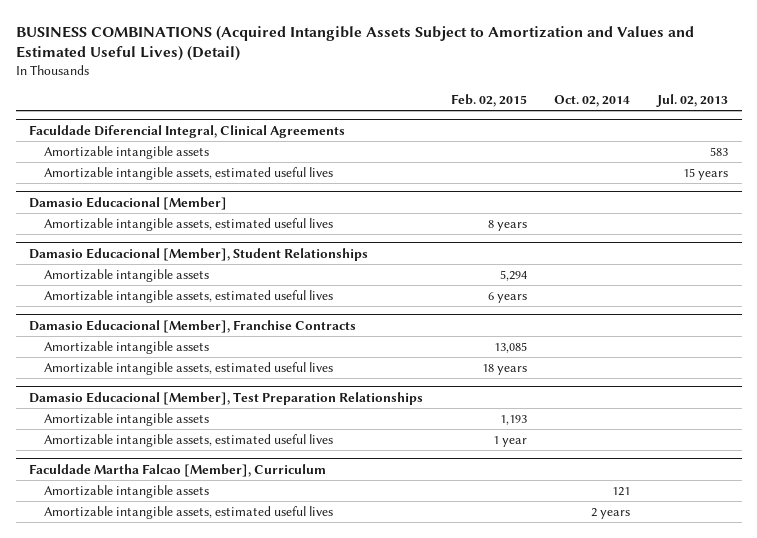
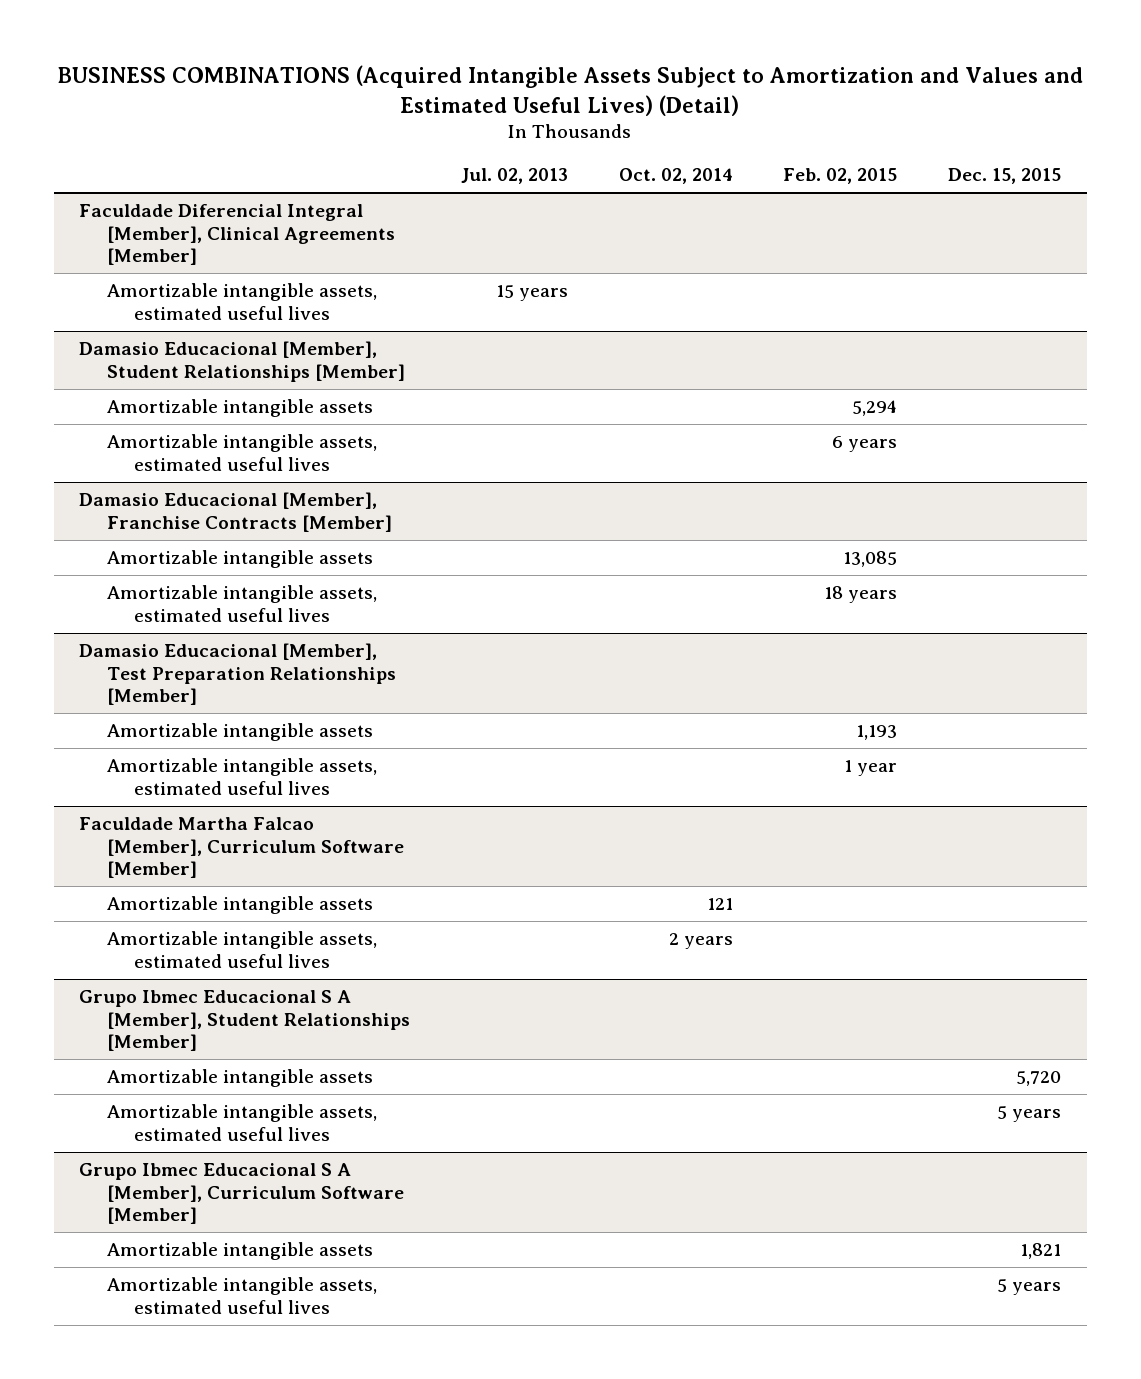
none -> [948,168,1062,185] Dec. 15, 2015
[44,146,210,160] Amortizable intangible assets -> none
[29,124,346,138] Faculdade Diferencial Integral, Clinical Agreements -> [79,204,395,265] Faculdade Diferencial Integral [Member], Clinical Agreements [Member]
[29,196,228,210] Damasio Educacional [Member] -> none
[44,218,334,232] Amortizable intangible assets, estimated useful lives -> none
[29,247,369,261] Damasio Educacional [Member], Student Relationships -> [79,341,405,382] Damasio Educacional [Member], Student Relationships [Member]
[29,319,357,333] Damasio Educacional [Member], Franchise Contracts -> [79,492,392,532] Damasio Educacional [Member], Franchise Contracts [Member]
[29,391,424,405] Damasio Educacional [Member], Test Preparation Relationships -> [79,643,396,705] Damasio Educacional [Member], Test Preparation Relationships [Member]
[29,463,327,477] Faculdade Martha Falcao [Member], Curriculum -> [79,817,404,878] Faculdade Martha Falcao [Member], Curriculum Software [Member]
none -> [79,990,410,1051] Grupo Ibmec Educacional S A [Member], Student Relationships [Member]
none -> [106,1069,373,1088] Amortizable intangible assets
none -> [106,1104,377,1141] Amortizable intangible assets, estimated useful lives
none -> [79,1163,404,1224] Grupo Ibmec Educacional S A [Member], Curriculum Software [Member]
none -> [106,1242,373,1261] Amortizable intangible assets
none -> [106,1277,377,1314] Amortizable intangible assets, estimated useful lives

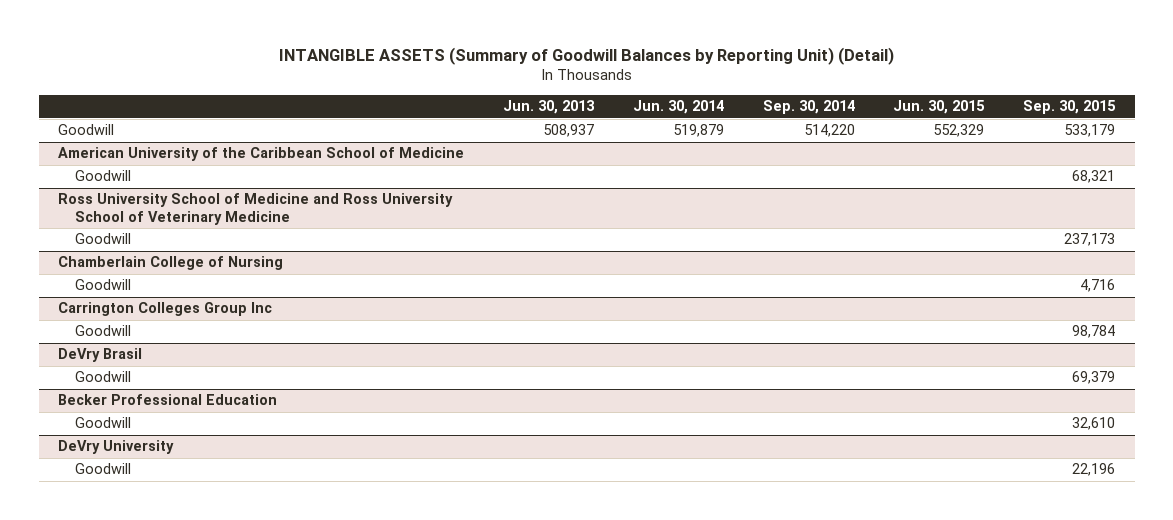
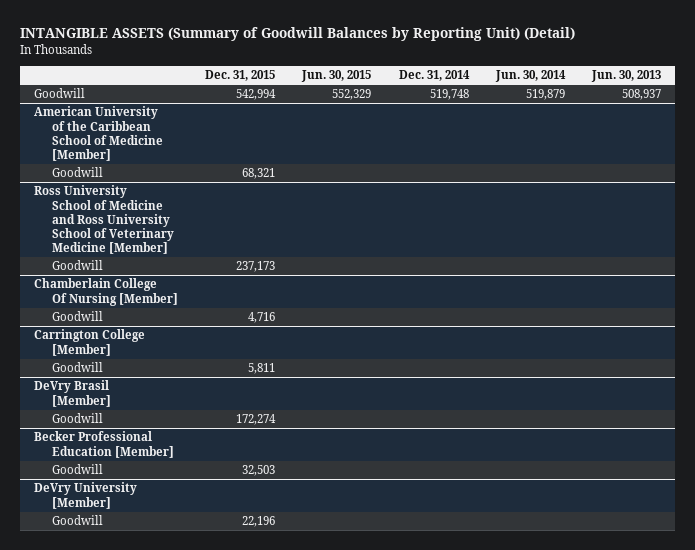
[762,100,855,115] Sep. 30, 2014 -> none
[1023,100,1117,115] Sep. 30, 2015 -> none
none -> [205,70,276,82] Dec. 31, 2015
none -> [398,70,470,82] Dec. 31, 2014
[58,147,465,162] American University of the Caribbean School of Medicine -> [34,106,164,161] American University of the Caribbean School of Medicine [Member]
[58,193,454,225] Ross University School of Medicine and Ross University School of Veterinary Medicine -> [34,185,175,254] Ross University School of Medicine and Ross University School of Veterinary Medicine [Member]
[58,256,284,271] Chamberlain College of Nursing -> [34,278,179,306] Chamberlain College Of Nursing [Member]
[58,302,273,317] Carrington Colleges Group Inc -> [34,329,146,356] Carrington College [Member]
[58,348,143,363] DeVry Brasil -> [34,380,112,407] DeVry Brasil [Member]
[58,394,278,406] Becker Professional Education -> [34,431,175,458] Becker Professional Education [Member]
[58,440,175,455] DeVry University -> [34,482,138,509] DeVry University [Member]

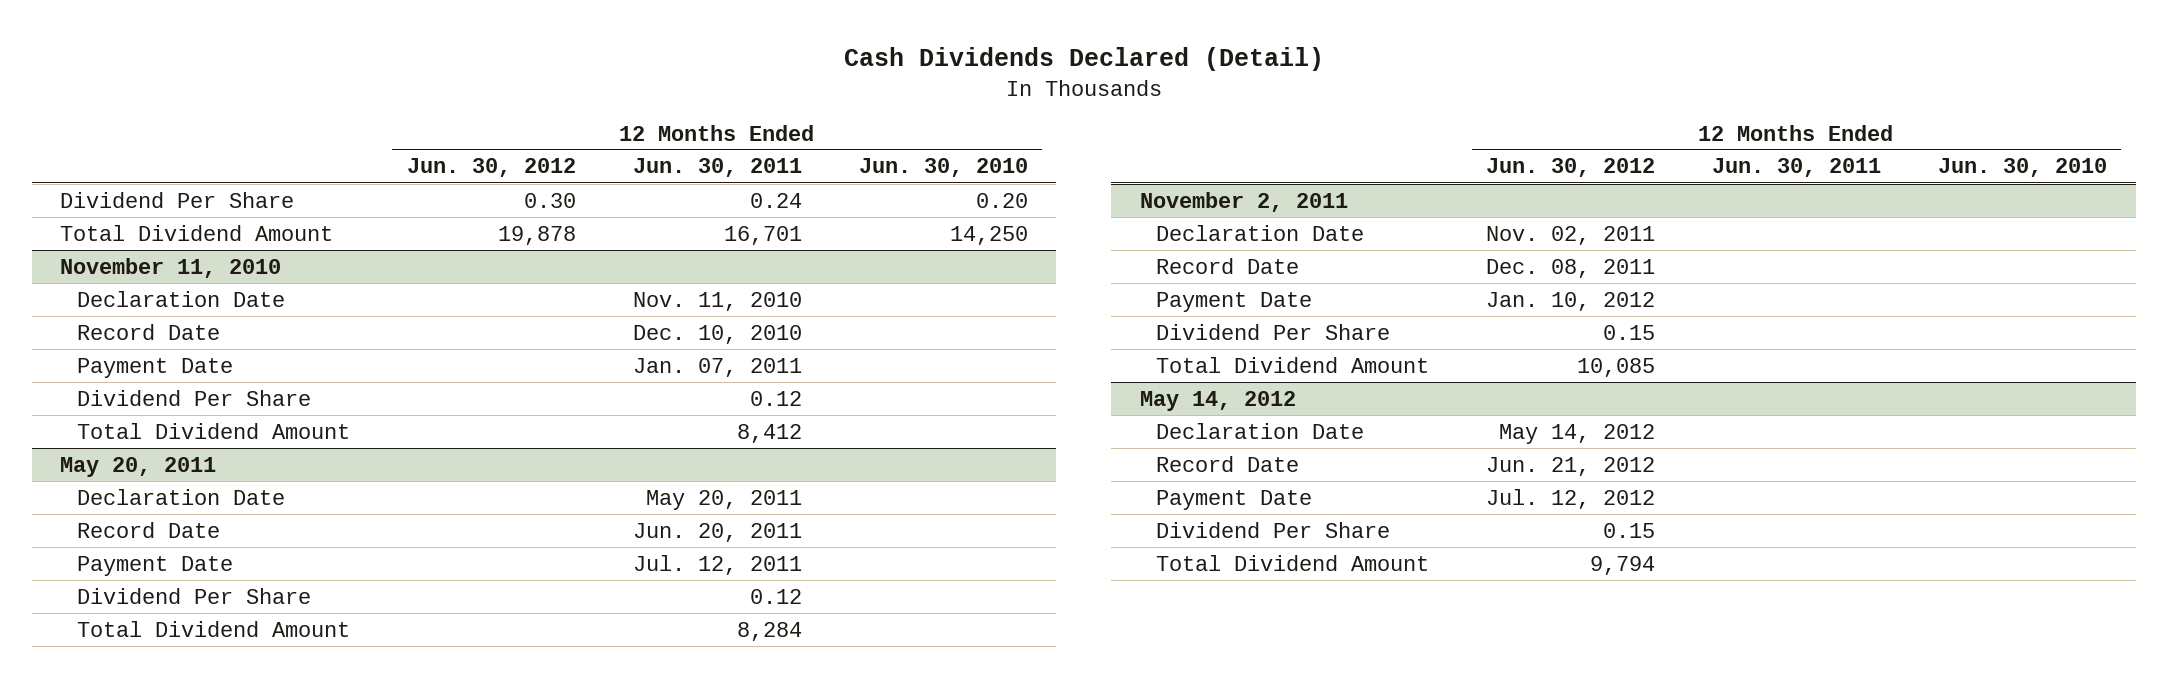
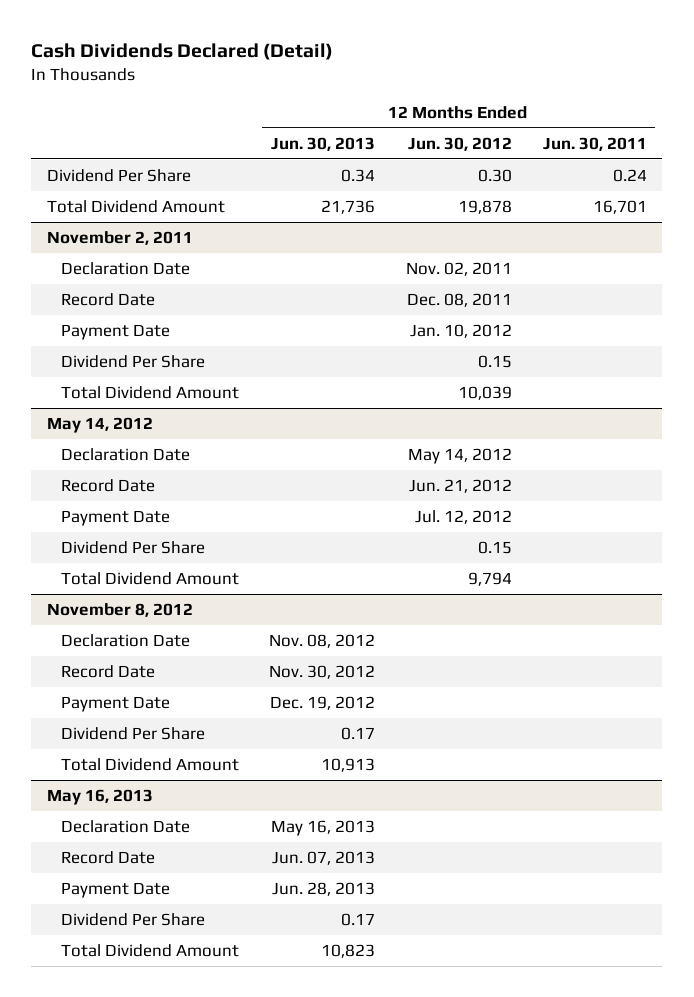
[858,158,1028,178] Jun. 30, 2010 -> none
none -> [271,136,376,151] Jun. 30, 2013
[60,257,282,278] November 11, 2010 -> none
[76,290,285,307] Declaration Date -> none
[76,323,220,340] Record Date -> none
[76,357,233,378] Payment Date -> none
[76,389,311,406] Dividend Per Share -> none
[76,422,350,439] Total Dividend Amount -> none
[60,456,217,477] May 20, 2011 -> none
[76,488,285,505] Declaration Date -> none
[76,521,220,538] Record Date -> none
[76,555,233,576] Payment Date -> none
[76,587,311,604] Dividend Per Share -> none
[76,620,350,637] Total Dividend Amount -> none
[1576,357,1655,377] 10,085 -> [458,386,513,401] 10,039
none -> [46,603,193,618] November 8, 2012
none -> [60,634,190,648] Declaration Date
none -> [60,665,155,679] Record Date
none -> [60,696,170,713] Payment Date
none -> [60,727,205,741] Dividend Per Share
none -> [60,758,239,772] Total Dividend Amount
none -> [46,789,153,806] May 16, 2013
none -> [60,820,190,834] Declaration Date
none -> [60,851,155,865] Record Date
none -> [60,882,170,899] Payment Date
none -> [60,913,205,927] Dividend Per Share
none -> [60,944,239,958] Total Dividend Amount

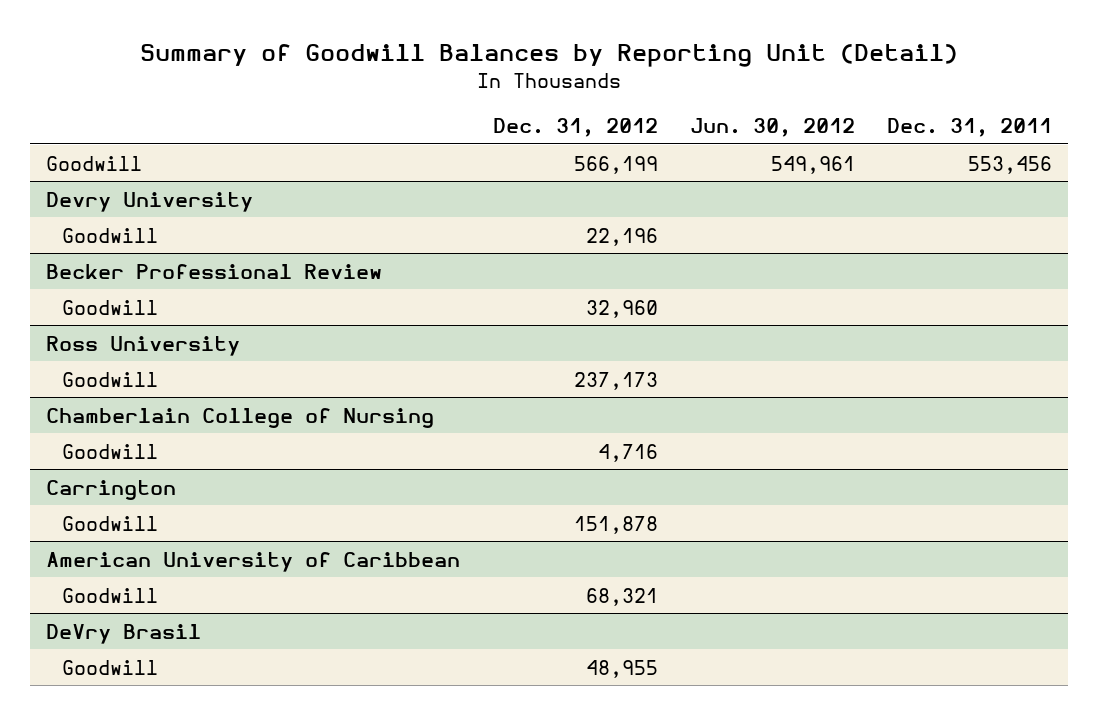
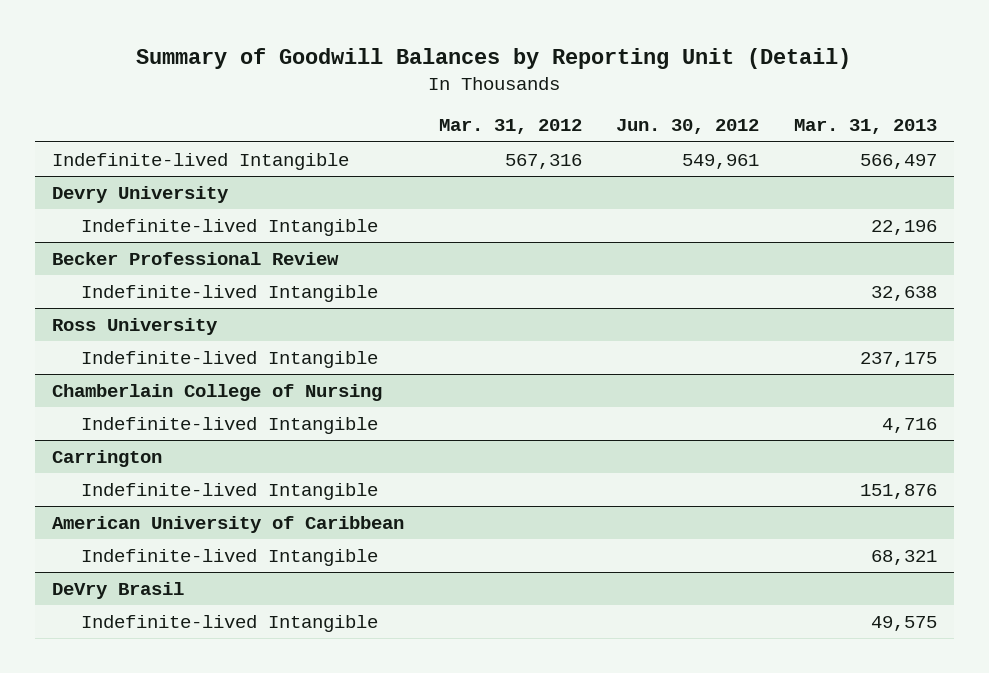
[492,117,658,137] Dec. 31, 2012 -> none
[886,117,1052,137] Dec. 31, 2011 -> none
none -> [438,119,582,135] Mar. 31, 2012
none -> [793,119,937,135] Mar. 31, 2013
[46,155,143,171] Goodwill -> [52,152,350,170] Indefinite-lived Intangible
[61,227,158,243] Goodwill -> [80,218,378,236] Indefinite-lived Intangible
[61,299,158,315] Goodwill -> [80,284,378,302] Indefinite-lived Intangible
[61,371,158,387] Goodwill -> [80,350,378,368] Indefinite-lived Intangible
[61,443,158,459] Goodwill -> [80,416,378,434] Indefinite-lived Intangible
[61,515,158,531] Goodwill -> [80,482,378,500] Indefinite-lived Intangible
[61,587,158,603] Goodwill -> [80,548,378,566] Indefinite-lived Intangible
[61,659,158,675] Goodwill -> [80,614,378,632] Indefinite-lived Intangible

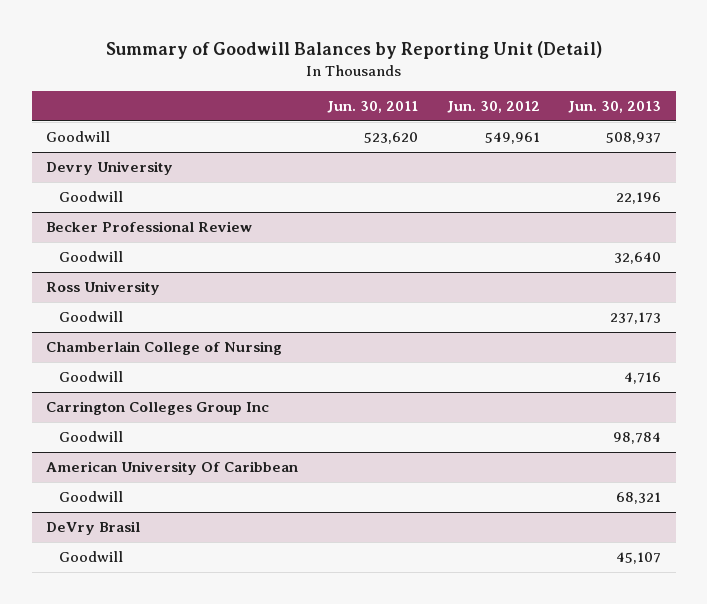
[438,119,582,135] Mar. 31, 2012 -> none
[793,119,937,135] Mar. 31, 2013 -> none
none -> [326,100,418,113] Jun. 30, 2011
none -> [568,100,662,113] Jun. 30, 2013
[52,152,350,170] Indefinite-lived Intangible -> [46,131,111,143] Goodwill
[80,218,378,236] Indefinite-lived Intangible -> [58,191,123,203] Goodwill
[80,284,378,302] Indefinite-lived Intangible -> [58,251,123,263] Goodwill
[80,350,378,368] Indefinite-lived Intangible -> [58,311,123,323] Goodwill
[80,416,378,434] Indefinite-lived Intangible -> [58,371,123,383] Goodwill
[52,449,163,467] Carrington -> [46,401,270,416] Carrington Colleges Group Inc
[80,482,378,500] Indefinite-lived Intangible -> [58,431,123,443] Goodwill
[52,515,405,533] American University of Caribbean -> [46,461,299,476] American University Of Caribbean
[80,548,378,566] Indefinite-lived Intangible -> [58,491,123,503] Goodwill
[80,614,378,632] Indefinite-lived Intangible -> [58,551,123,563] Goodwill

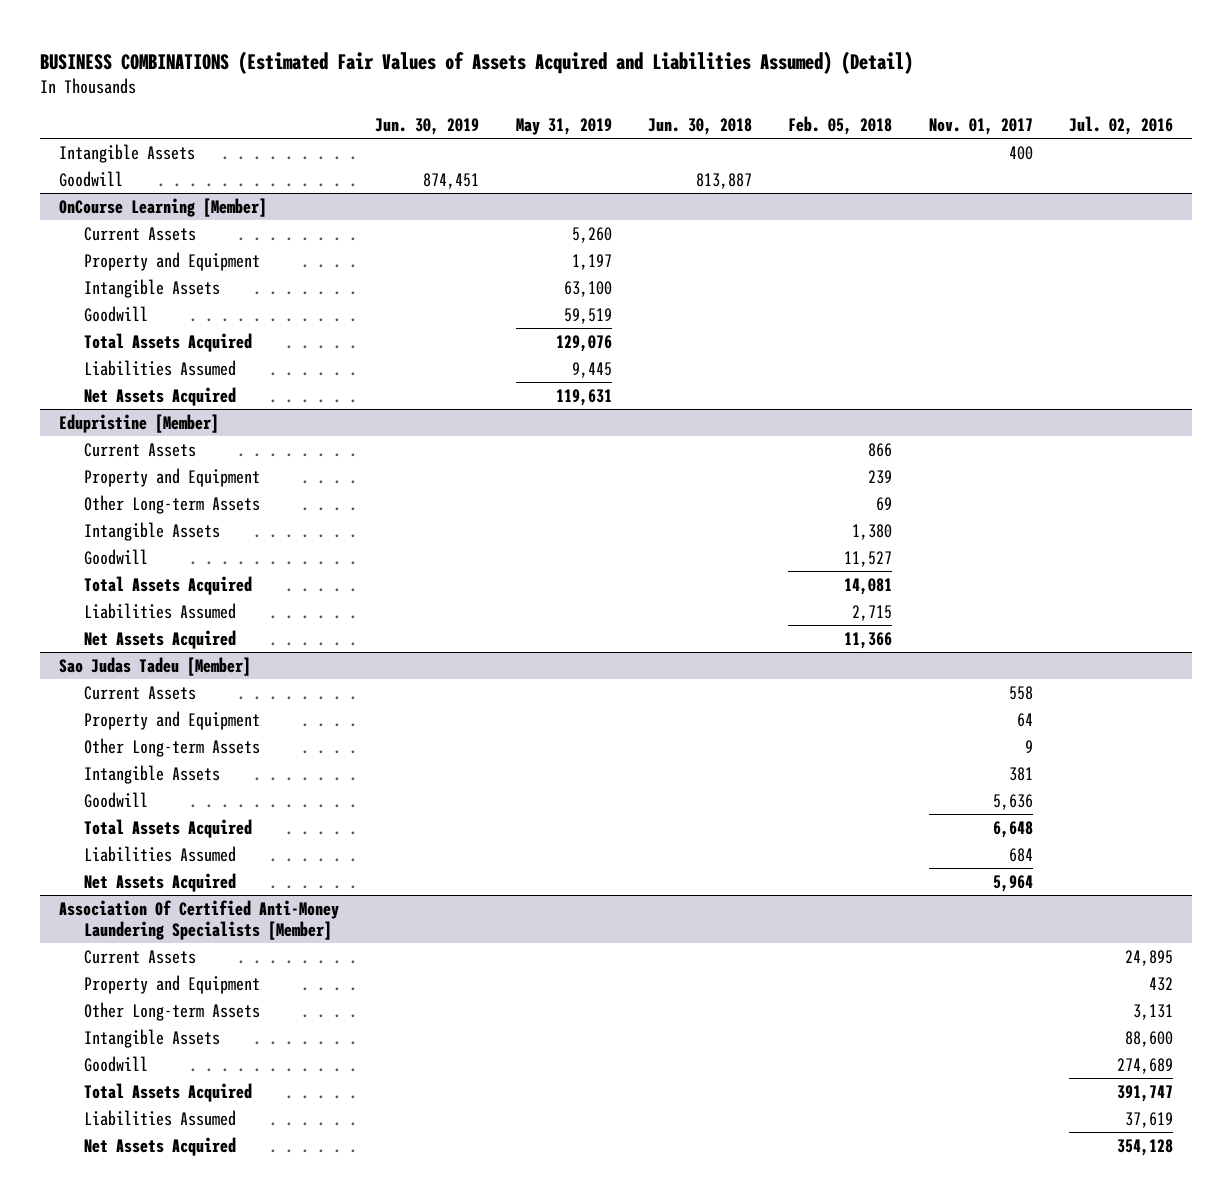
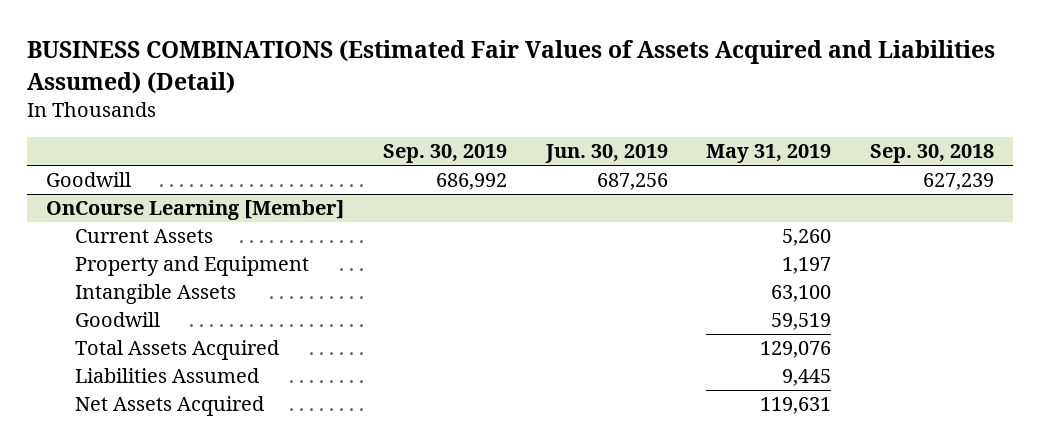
[648,118,753,136] Jun. 30, 2018 -> none
[788,116,893,136] Feb. 05, 2018 -> none
[928,118,1033,136] Nov. 01, 2017 -> none
[1069,116,1174,136] Jul. 02, 2016 -> none
none -> [383,144,508,164] Sep. 30, 2019
none -> [869,144,994,164] Sep. 30, 2018
[58,143,195,163] Intangible Assets -> none
[423,172,480,189] 874,451 -> [596,173,668,191] 687,256
[58,413,219,433] Edupristine [Member] -> none
[84,442,197,457] Current Assets -> none
[84,467,261,487] Property and Equipment -> none
[84,494,261,514] Other Long-term Assets -> none
[84,521,221,541] Intangible Assets -> none
[84,548,149,565] Goodwill -> none
[84,575,253,595] Total Assets Acquired -> none
[84,602,237,619] Liabilities Assumed -> none
[84,629,237,649] Net Assets Acquired -> none
[58,656,251,676] Sao Judas Tadeu [Member] -> none
[84,685,197,700] Current Assets -> none
[84,710,261,730] Property and Equipment -> none
[84,737,261,757] Other Long-term Assets -> none
[84,764,221,784] Intangible Assets -> none
[84,791,149,808] Goodwill -> none
[84,818,253,838] Total Assets Acquired -> none
[84,845,237,862] Liabilities Assumed -> none
[84,872,237,892] Net Assets Acquired -> none
[58,899,339,940] Association Of Certified Anti-Money Laundering Specialists [Member] -> none
[84,949,197,964] Current Assets -> none
[84,974,261,994] Property and Equipment -> none
[84,1001,261,1021] Other Long-term Assets -> none
[84,1028,221,1048] Intangible Assets -> none
[84,1055,149,1072] Goodwill -> none
[84,1082,253,1102] Total Assets Acquired -> none
[84,1109,237,1126] Liabilities Assumed -> none
[84,1136,237,1156] Net Assets Acquired -> none

